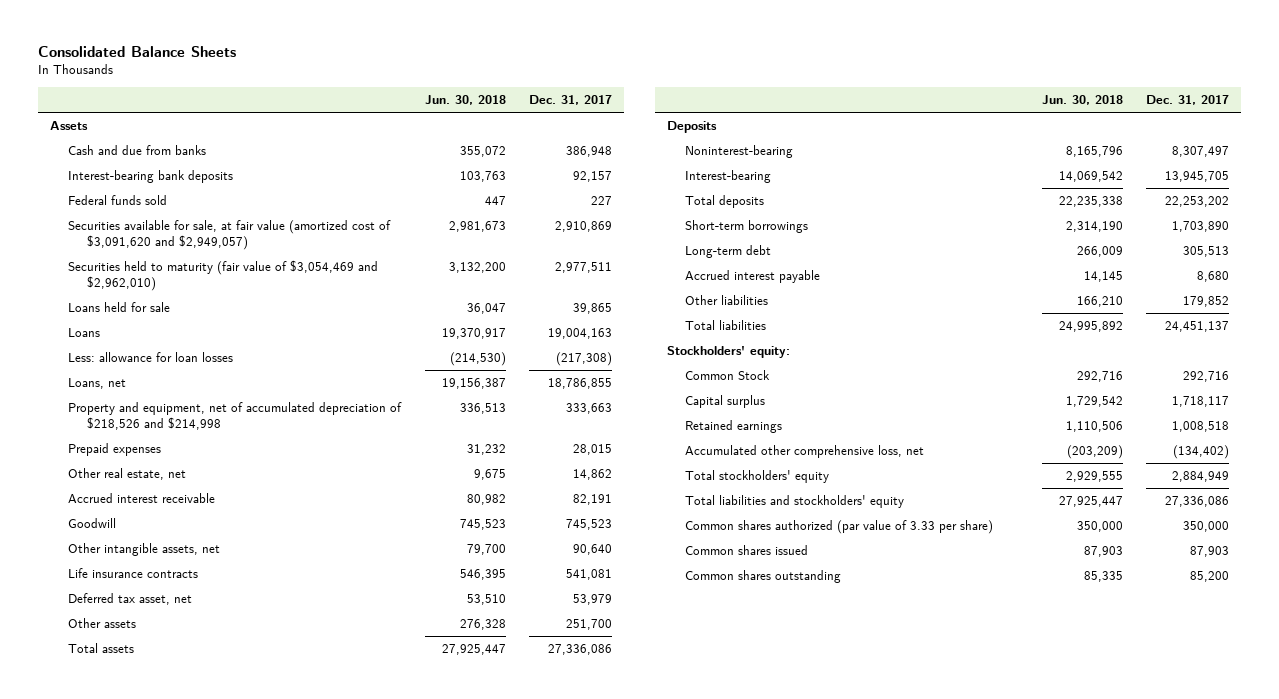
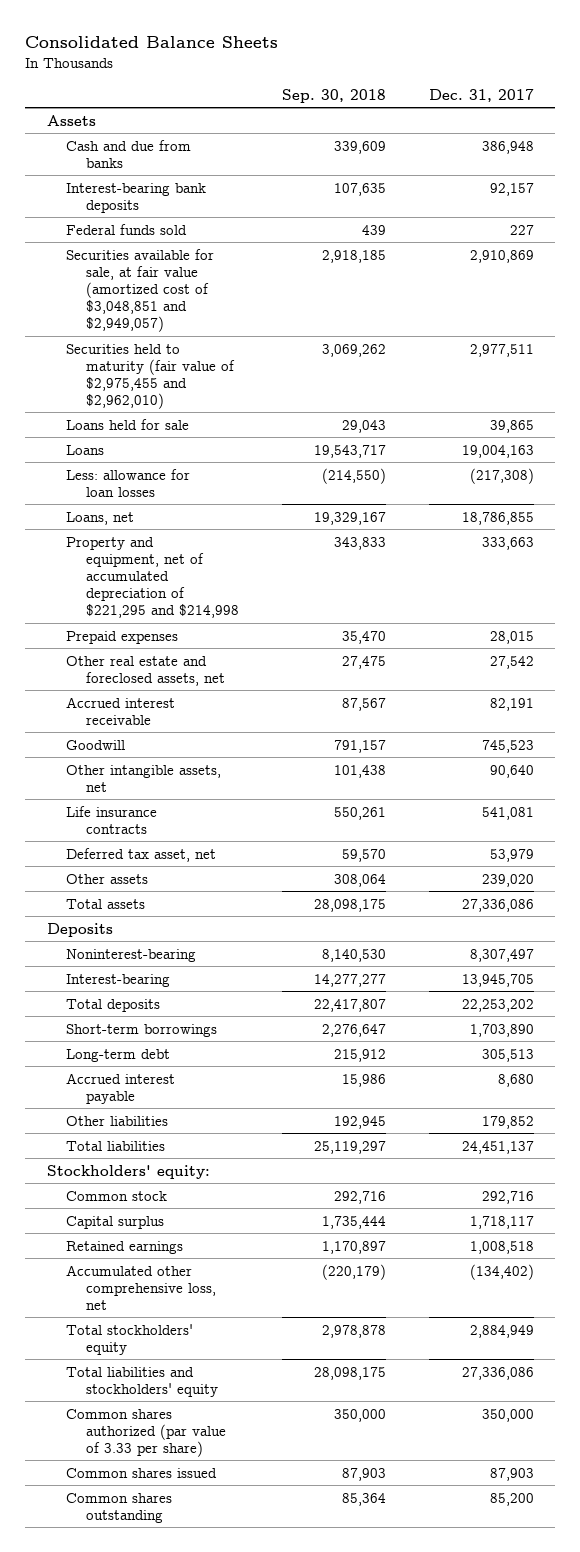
[424,94,506,105] Jun. 30, 2018 -> none
none -> [282,88,387,103] Sep. 30, 2018
[68,220,392,251] Securities available for sale, at fair value (amortized cost of $3,091,620 and $2,949,057) -> [66,248,215,332] Securities available for sale, at fair value (amortized cost of $3,048,851 and $2,949,057)
[68,260,379,292] Securities held to maturity (fair value of $3,054,469 and $2,962,010) -> [66,343,236,409] Securities held to maturity (fair value of $2,975,455 and $2,962,010)
[68,402,403,431] Property and equipment, net of accumulated depreciation of $218,526 and $214,998 -> [66,536,240,618] Property and equipment, net of accumulated depreciation of $221,295 and $214,998
[68,468,187,481] Other real estate, net -> [66,655,226,686] Other real estate and foreclosed assets, net
[573,469,613,481] 14,862 -> [489,655,534,669] 27,542
[566,619,613,631] 251,700 -> [481,873,534,887] 239,020
[685,370,771,381] Common Stock -> [66,1190,168,1201] Common stock

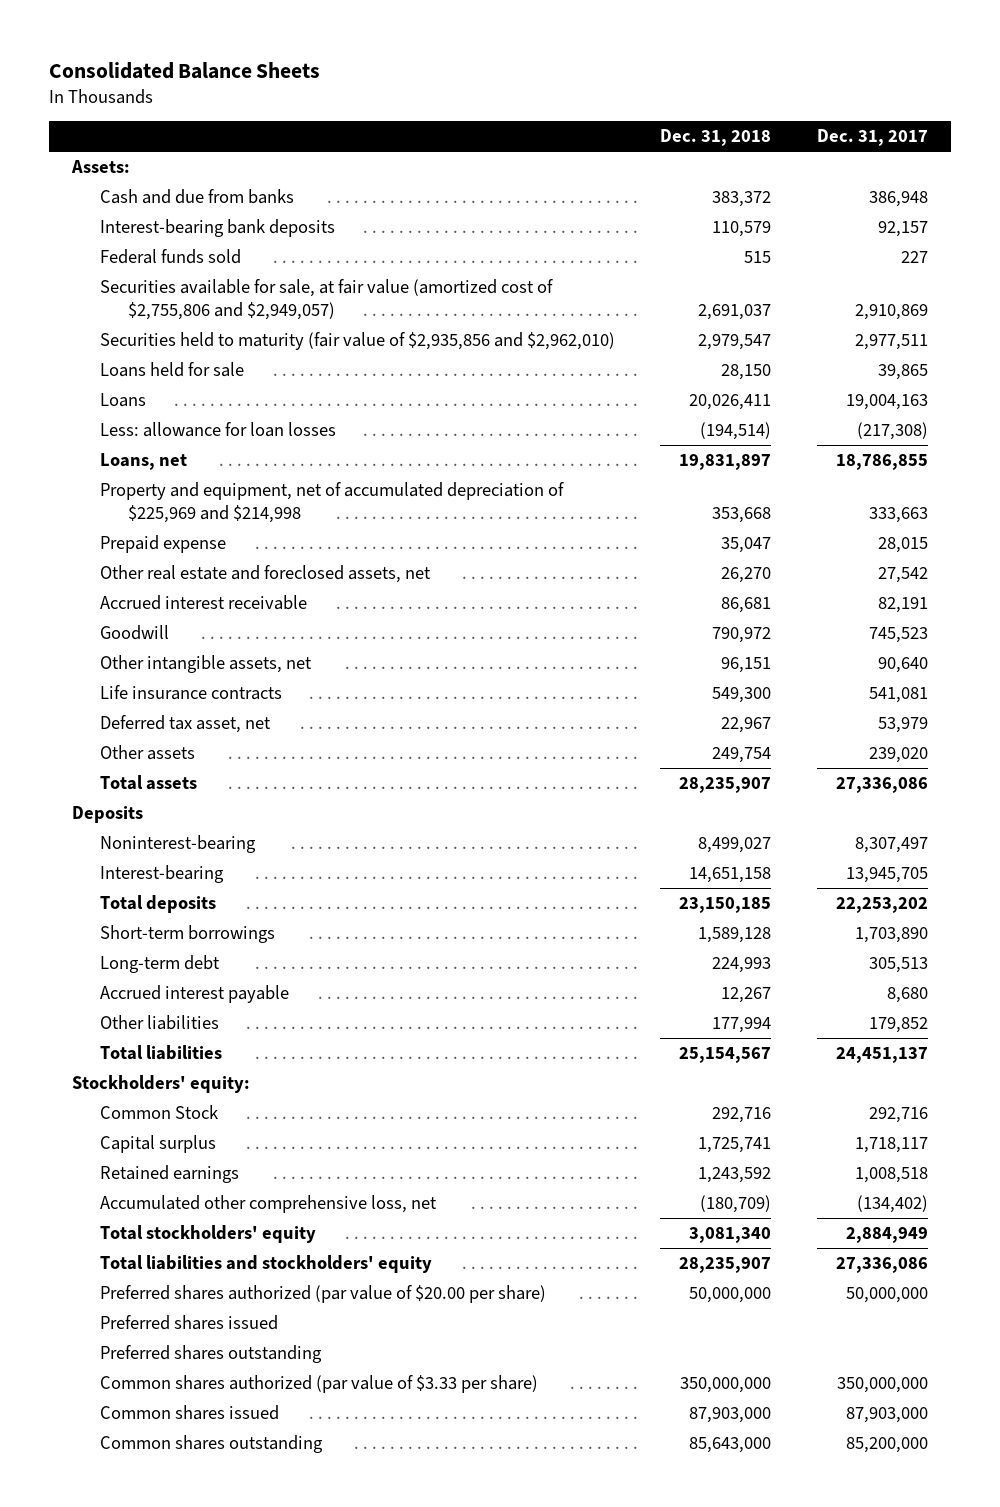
[282,88,387,103] Sep. 30, 2018 -> none
none -> [660,129,772,147] Dec. 31, 2018
[46,114,96,126] Assets -> [70,159,130,173] Assets:
[66,248,215,332] Securities available for sale, at fair value (amortized cost of $3,048,851 and $2,949,057) -> [99,278,553,321] Securities available for sale, at fair value (amortized cost of $2,755,806 and $2,949,057)
[66,343,236,409] Securities held to maturity (fair value of $2,975,455 and $2,962,010) -> [99,331,615,350] Securities held to maturity (fair value of $2,935,856 and $2,962,010)
[66,536,240,618] Property and equipment, net of accumulated depreciation of $221,295 and $214,998 -> [99,481,564,524] Property and equipment, net of accumulated depreciation of $225,969 and $214,998
[66,630,179,644] Prepaid expenses -> [99,534,226,553] Prepaid expense
[66,1190,168,1201] Common stock -> [99,1104,218,1119] Common Stock
none -> [99,1284,546,1303] Preferred shares authorized (par value of $20.00 per share)
none -> [99,1314,278,1330] Preferred shares issued
none -> [99,1344,322,1363] Preferred shares outstanding
[66,1408,227,1457] Common shares authorized (par value of 3.33 per share) -> [99,1374,538,1393] Common shares authorized (par value of $3.33 per share)
[481,1408,534,1422] 350,000 -> [836,1376,928,1393] 350,000,000
[489,1467,534,1481] 87,903 -> [845,1406,928,1423] 87,903,000
[489,1492,534,1506] 85,200 -> [845,1436,928,1453] 85,200,000

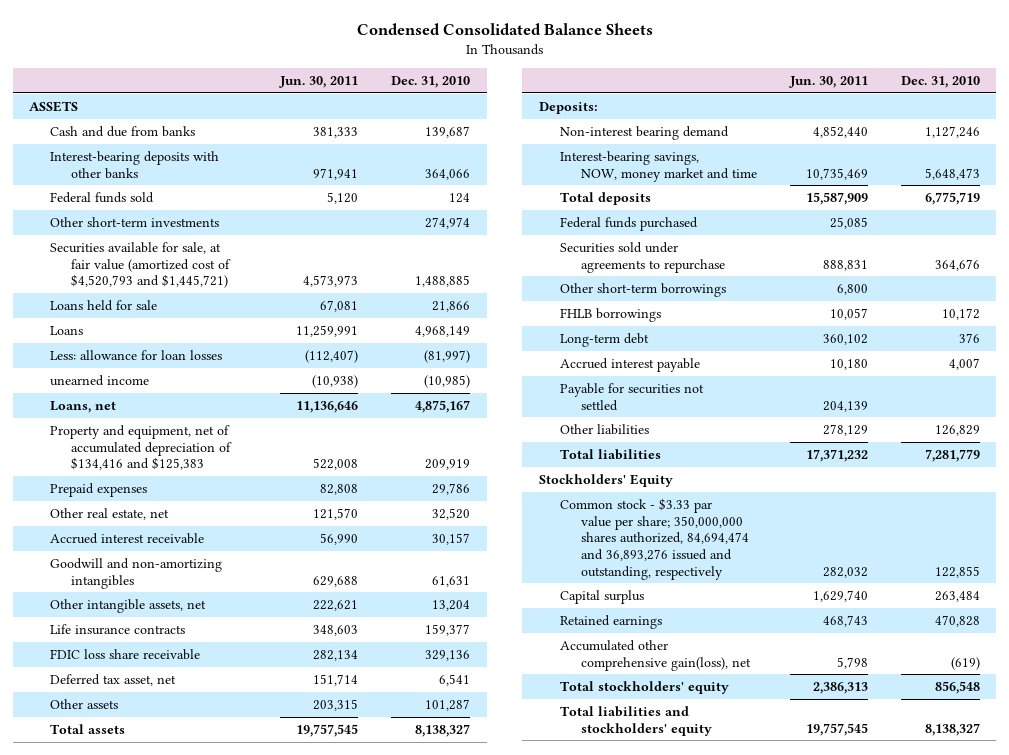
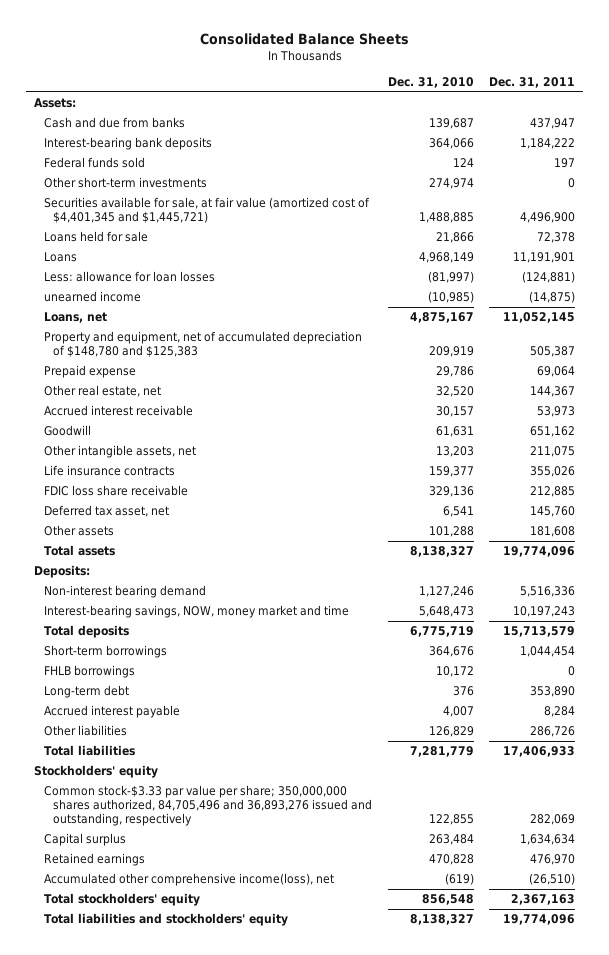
[356,22,653,35] Condensed Consolidated Balance Sheets -> [199,33,409,46] Consolidated Balance Sheets
[279,75,359,88] Jun. 30, 2011 -> none
none -> [489,76,576,88] Dec. 31, 2011
[29,100,79,112] ASSETS -> [34,98,77,109] Assets:
[50,150,220,179] Interest-bearing deposits with other banks -> [43,137,212,151] Interest-bearing bank deposits
[50,241,232,289] Securities available for sale, at fair value (amortized cost of $4,520,793 and $1,445,721) -> [43,197,370,224] Securities available for sale, at fair value (amortized cost of $4,401,345 and $1,445,721)
[50,424,233,471] Property and equipment, net of accumulated depreciation of $134,416 and $125,383 -> [43,331,362,358] Property and equipment, net of accumulated depreciation of $148,780 and $125,383
[50,482,148,497] Prepaid expenses -> [43,365,136,379] Prepaid expense
[50,557,223,589] Goodwill and non-amortizing intangibles -> [43,425,91,437] Goodwill
[432,599,471,611] 13,204 -> [435,446,474,458] 13,203
[425,698,471,711] 101,287 -> [428,526,474,538] 101,288
[559,216,698,231] Federal funds purchased -> none
[559,282,726,297] Other short-term borrowings -> none
[559,241,725,273] Securities sold under agreements to repurchase -> [43,645,167,659] Short-term borrowings
[559,382,704,411] Payable for securities not settled -> none
[538,473,673,487] Stockholders' Equity -> [34,765,159,779] Stockholders' equity
[559,497,749,580] Common stock - $3.33 par value per share; 350,000,000 shares authorized, 84,694,474 and 36,893,276 issued and outstanding, respectively -> [43,785,373,826] Common stock-$3.33 par value per share; 350,000,000 shares authorized, 84,705,496 and 36,893,276 issued and outstanding, respectively
[559,639,751,671] Accumulated other comprehensive gain(loss), net -> [43,873,334,887] Accumulated other comprehensive income(loss), net

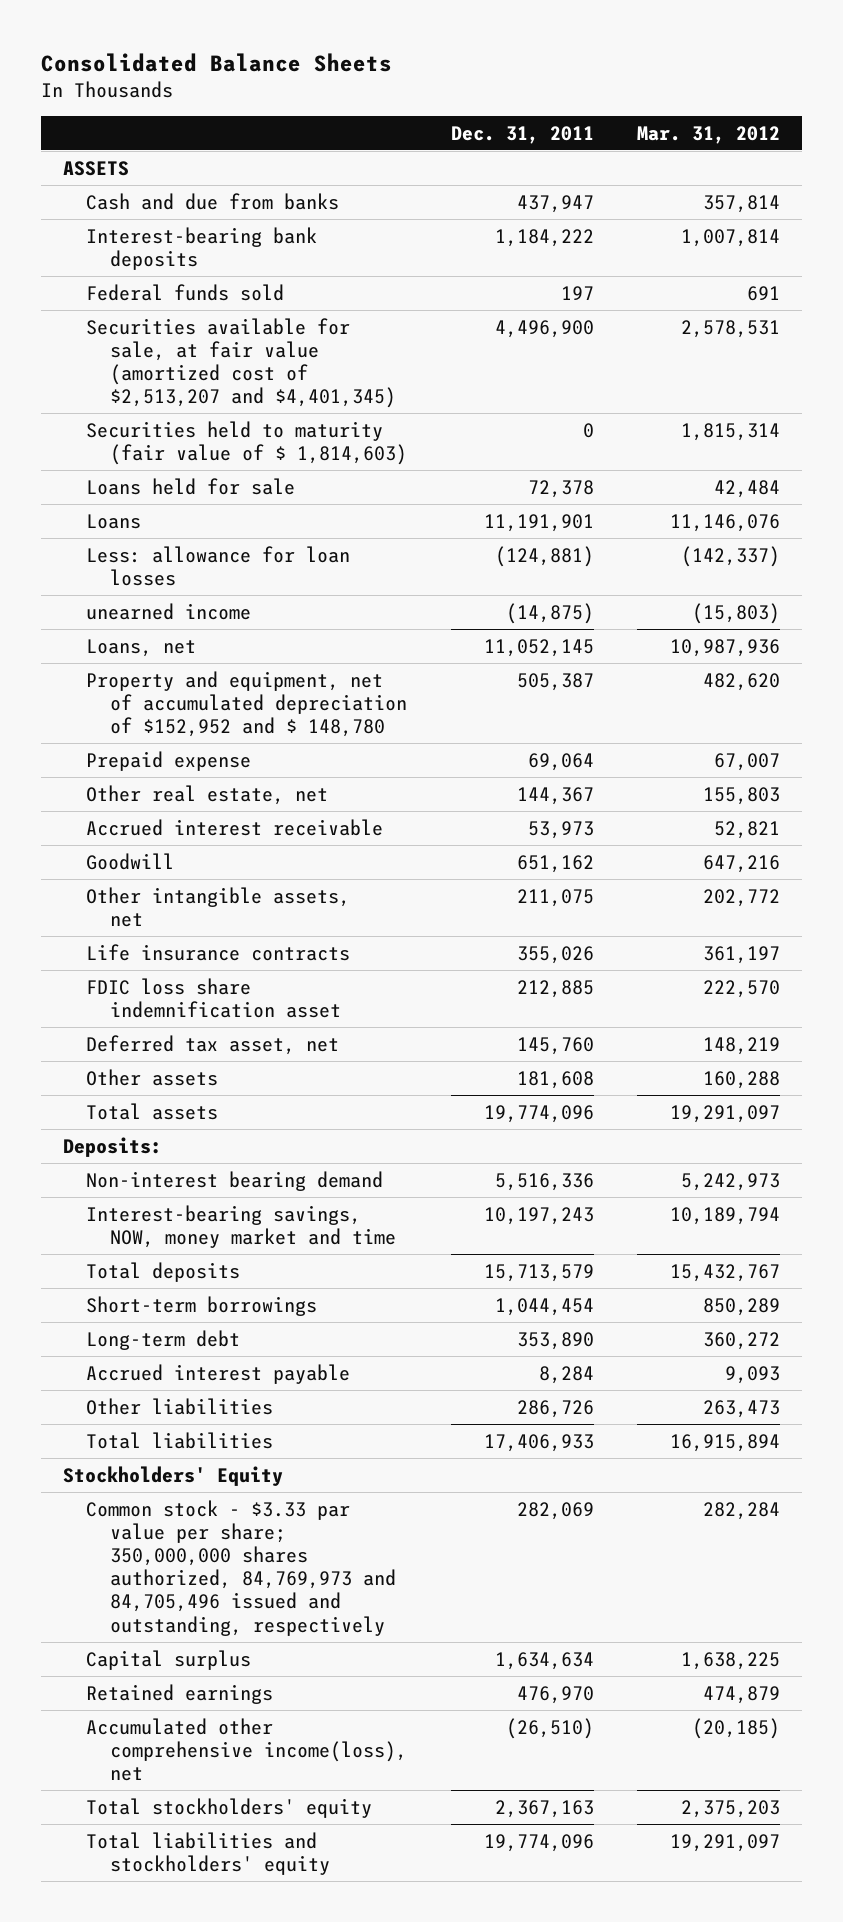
[387,76,474,88] Dec. 31, 2010 -> none
none -> [637,125,781,144] Mar. 31, 2012
[34,98,77,109] Assets: -> [62,160,129,176] ASSETS
[43,177,207,189] Other short-term investments -> none
[43,197,370,224] Securities available for sale, at fair value (amortized cost of $4,401,345 and $1,445,721) -> [86,317,397,409] Securities available for sale, at fair value (amortized cost of $2,513,207 and $4,401,345)
none -> [86,420,408,465] Securities held to maturity (fair value of $ 1,814,603)
[43,331,362,358] Property and equipment, net of accumulated depreciation of $148,780 and $125,383 -> [86,670,408,737] Property and equipment, net of accumulated depreciation of $152,952 and $ 148,780
[43,485,188,497] FDIC loss share receivable -> [86,977,342,1018] FDIC loss share indemnification asset
[43,665,135,679] FHLB borrowings -> none
[34,765,159,779] Stockholders' equity -> [62,1465,283,1486] Stockholders' Equity
[43,785,373,826] Common stock-$3.33 par value per share; 350,000,000 shares authorized, 84,705,496 and 36,893,276 issued and outstanding, respectively -> [86,1499,397,1636] Common stock - $3.33 par value per share; 350,000,000 shares authorized, 84,769,973 and 84,705,496 issued and outstanding, respectively

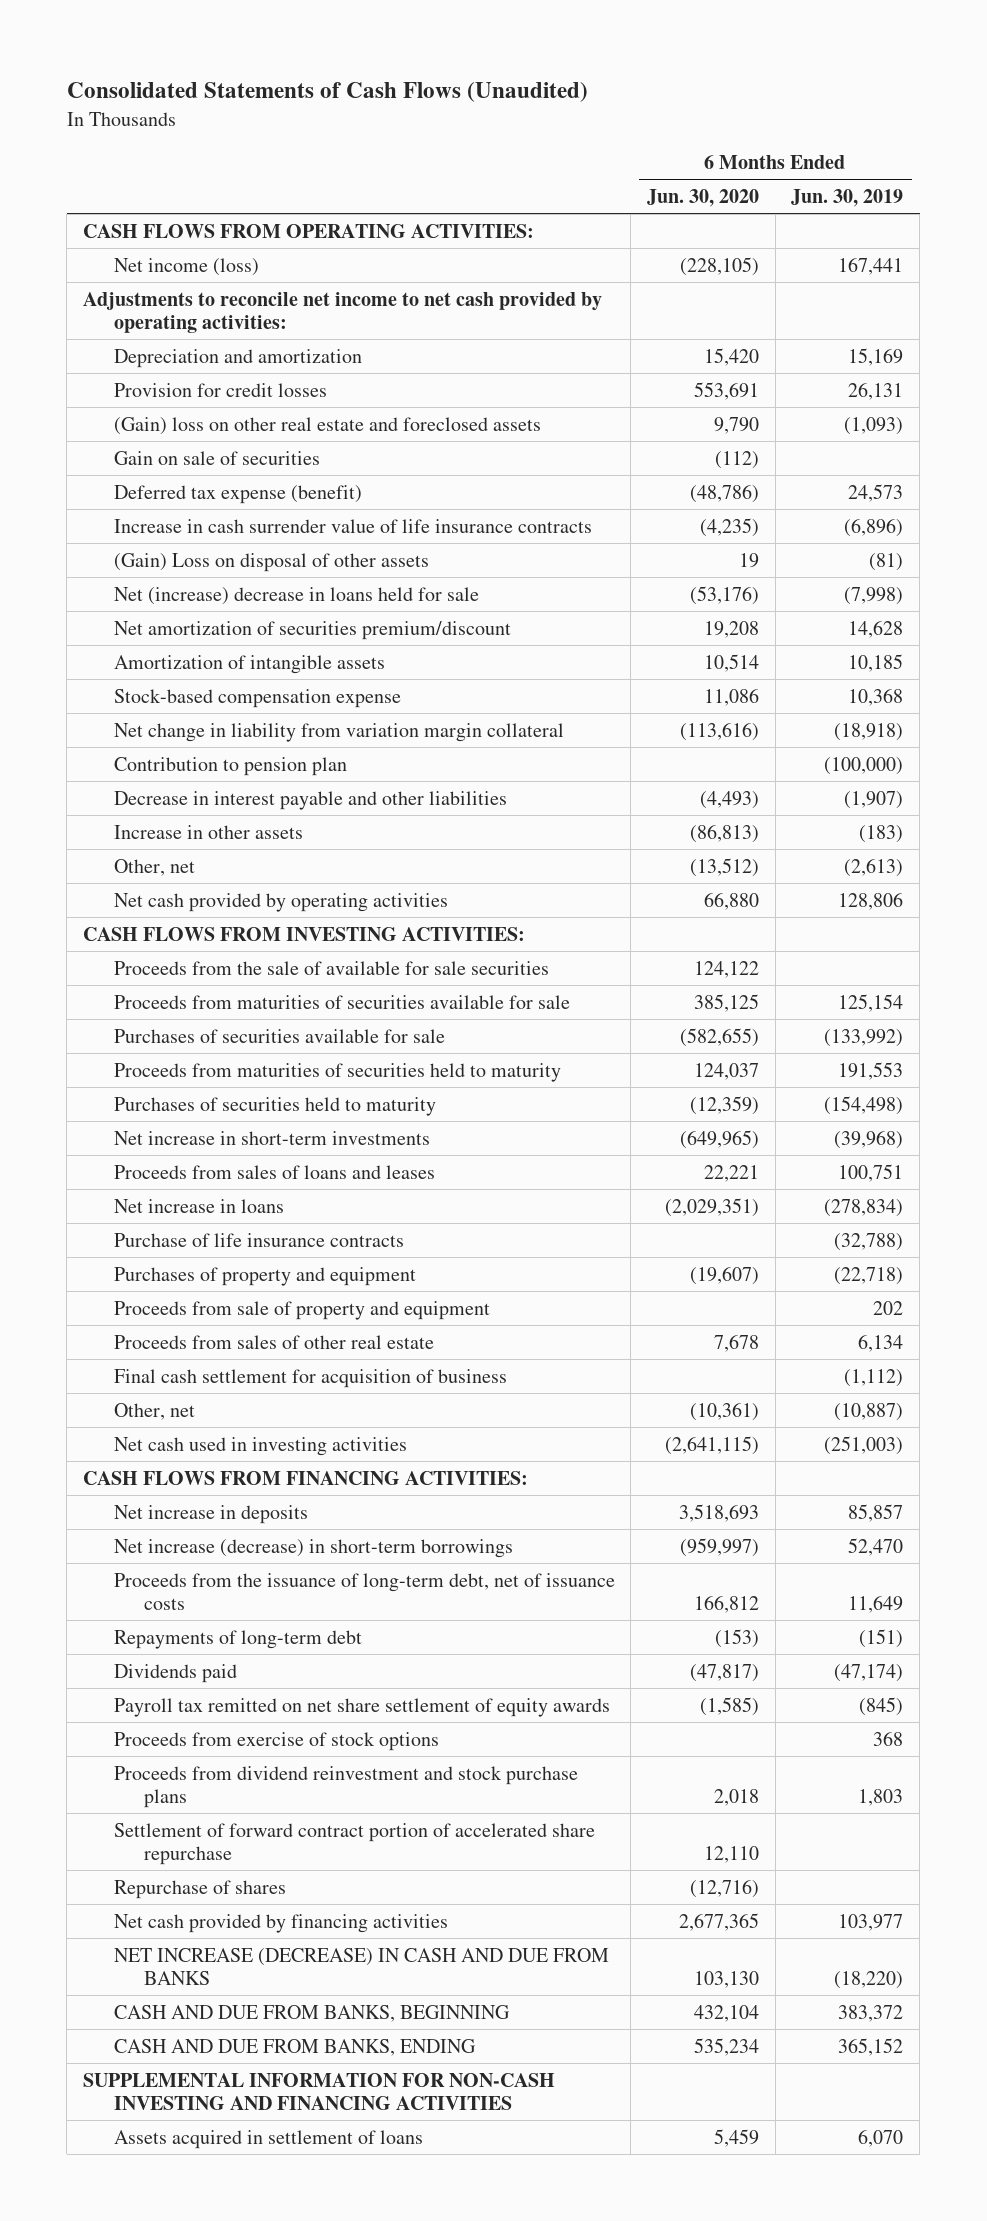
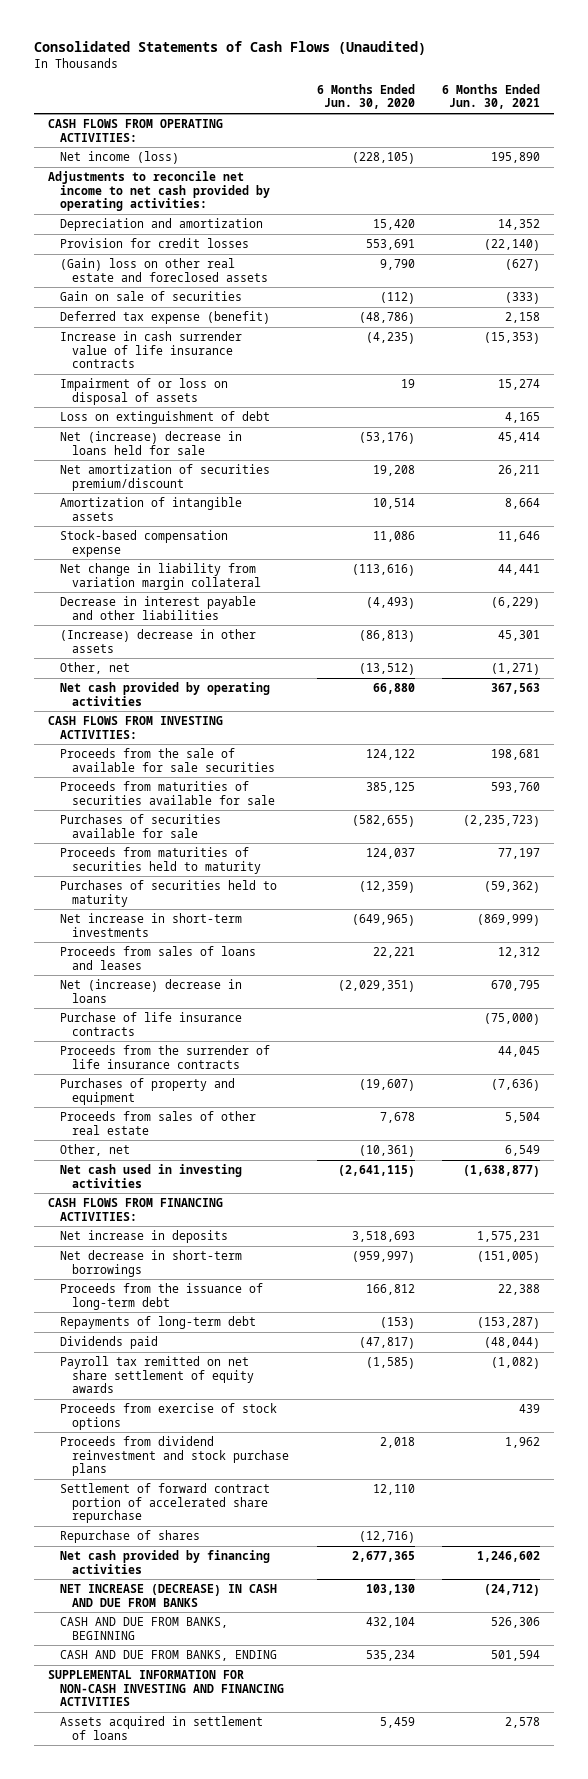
[791,189,904,208] Jun. 30, 2019 -> none
none -> [441,83,540,110] 6 Months Ended Jun. 30, 2021
[113,552,429,572] (Gain) Loss on disposal of other assets -> [60,378,229,405] Impairment of or loss on disposal of assets
none -> [60,411,271,425] Loss on extinguishment of debt
[113,756,347,776] Contribution to pension plan -> none
[113,824,303,839] Increase in other assets -> [60,629,257,653] (Increase) decrease in other assets
[113,1198,284,1213] Net increase in loans -> [60,979,243,1003] Net (increase) decrease in loans
none -> [60,1045,271,1069] Proceeds from the surrender of life insurance contracts
[113,1300,490,1320] Proceeds from sale of property and equipment -> none
[113,1368,507,1388] Final cash settlement for acquisition of business -> none
[113,1538,513,1558] Net increase (decrease) in short-term borrowings -> [60,1250,243,1277] Net decrease in short-term borrowings
[113,1572,615,1610] Proceeds from the issuance of long-term debt, net of issuance costs -> [60,1283,264,1310] Proceeds from the issuance of long-term debt

